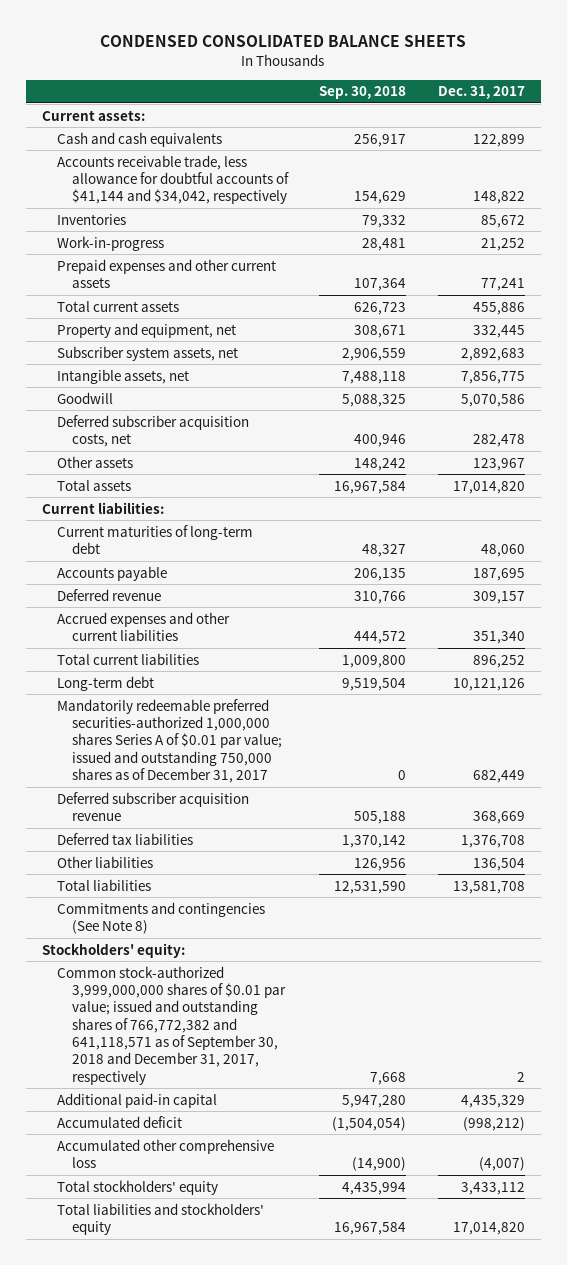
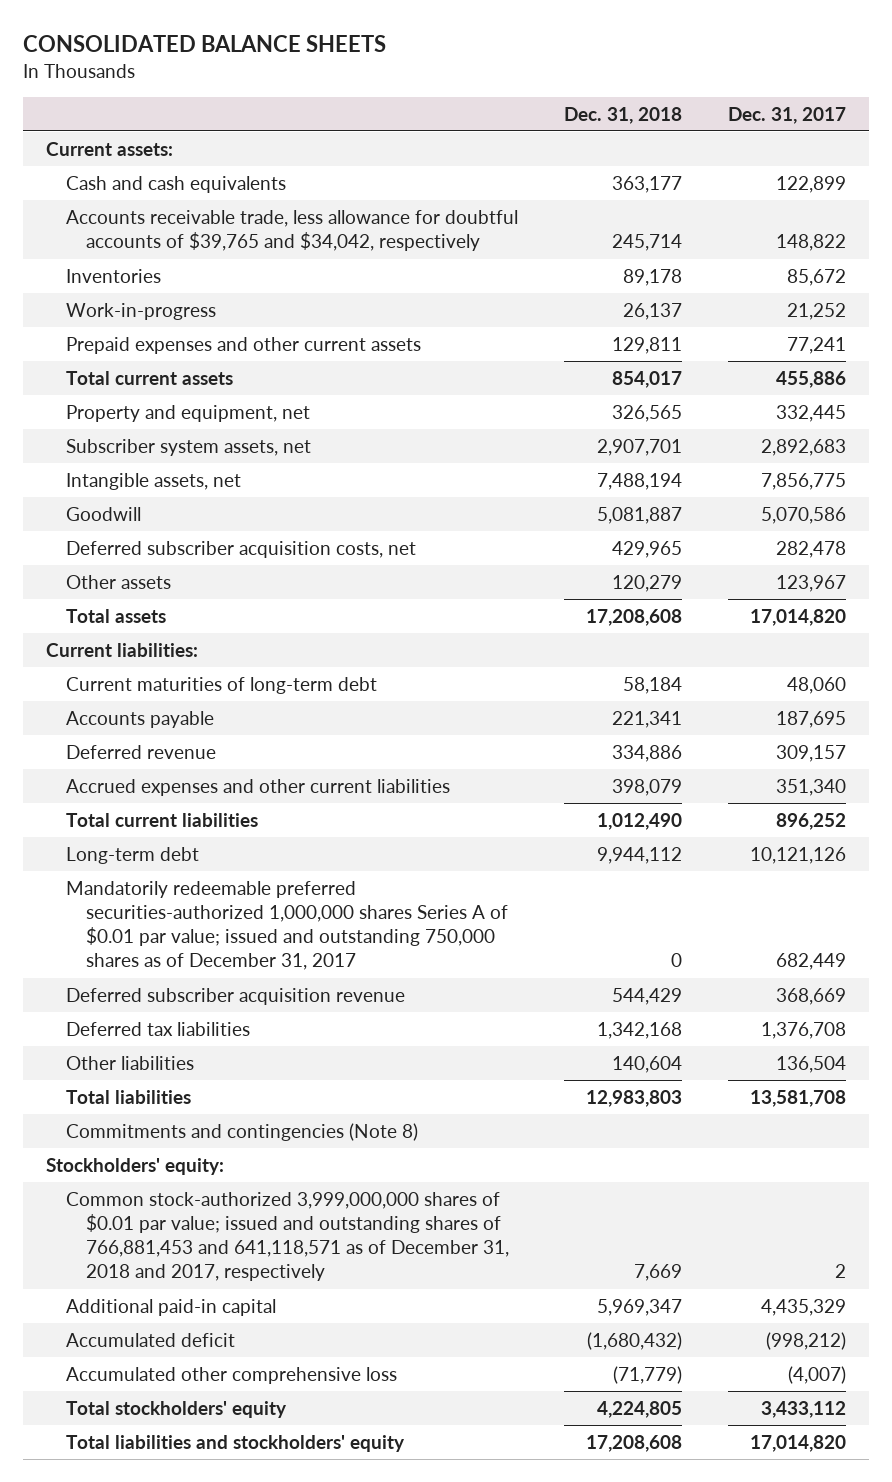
[100,35,467,48] CONDENSED CONSOLIDATED BALANCE SHEETS -> [22,35,386,53] CONSOLIDATED BALANCE SHEETS
[319,86,407,100] Sep. 30, 2018 -> none
none -> [563,106,682,124] Dec. 31, 2018
[56,154,289,205] Accounts receivable trade, less allowance for doubtful accounts of $41,144 and $34,042, respectively -> [65,209,518,252] Accounts receivable trade, less allowance for doubtful accounts of $39,765 and $34,042, respectively
[56,901,265,935] Commitments and contingencies (See Note 8) -> [65,1122,418,1141] Commitments and contingencies (Note 8)
[56,965,286,1085] Common stock-authorized 3,999,000,000 shares of $0.01 par value; issued and outstanding shares of 766,772,382 and 641,118,571 as of September 30, 2018 and December 31, 2017, respectively -> [65,1191,509,1282] Common stock-authorized 3,999,000,000 shares of $0.01 par value; issued and outstanding shares of 766,881,453 and 641,118,571 as of December 31, 2018 and 2017, respectively

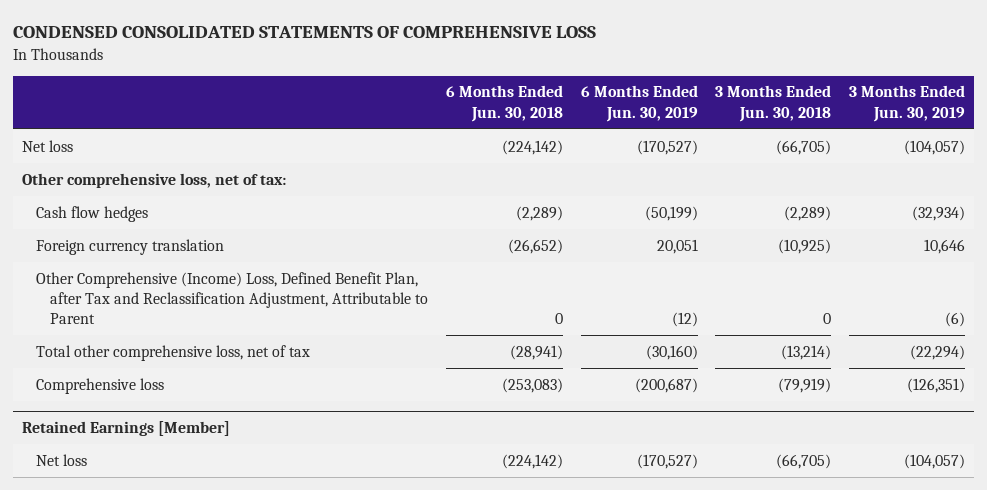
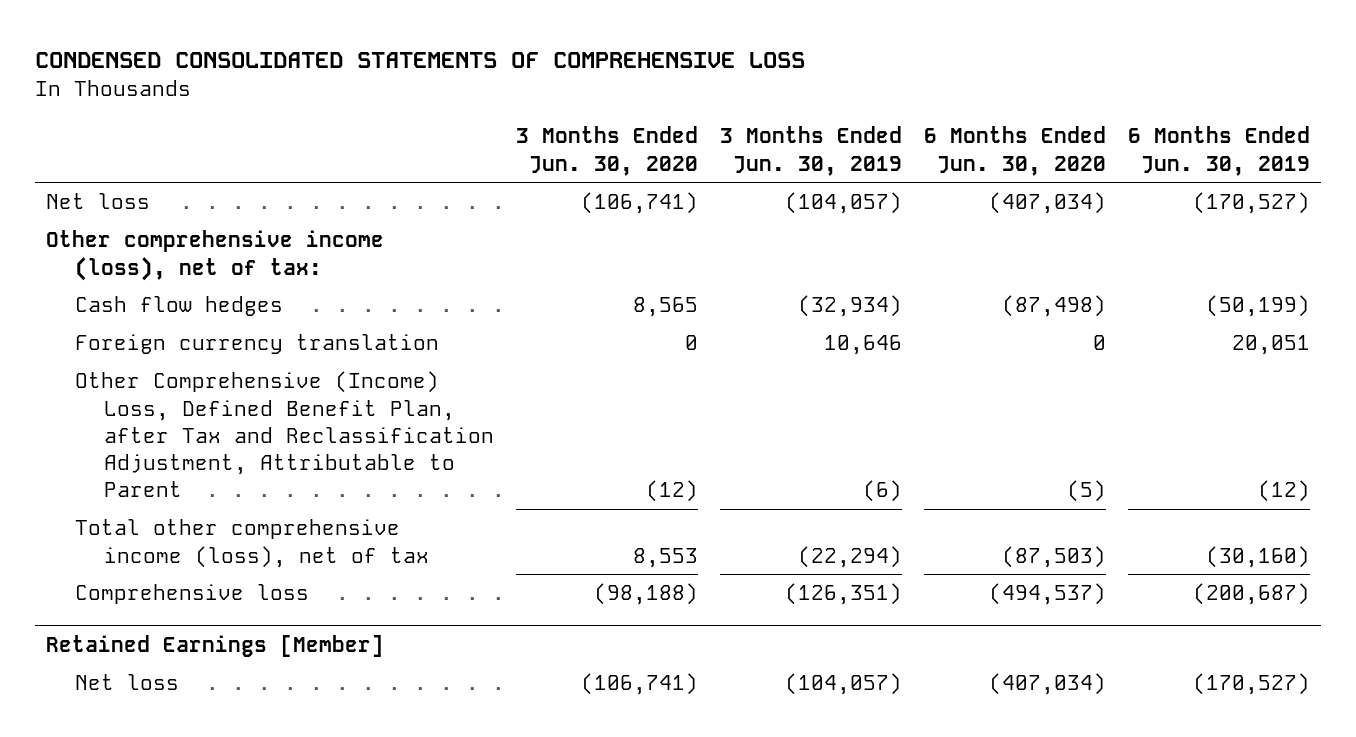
[445,85,563,122] 6 Months Ended Jun. 30, 2018 -> none
[715,85,832,122] 3 Months Ended Jun. 30, 2018 -> none
none -> [515,126,698,176] 3 Months Ended Jun. 30, 2020
none -> [924,126,1107,176] 6 Months Ended Jun. 30, 2020
[21,172,286,188] Other comprehensive loss, net of tax: -> [46,230,385,281] Other comprehensive income (loss), net of tax:
[35,344,310,361] Total other comprehensive loss, net of tax -> [74,519,429,568] Total other comprehensive income (loss), net of tax

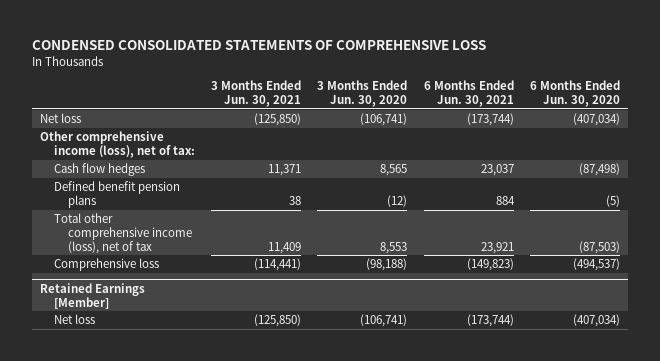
[719,126,902,176] 3 Months Ended Jun. 30, 2019 -> none
[1128,126,1311,176] 6 Months Ended Jun. 30, 2019 -> none
none -> [211,80,302,108] 3 Months Ended Jun. 30, 2021
none -> [423,80,514,108] 6 Months Ended Jun. 30, 2021
[74,334,439,355] Foreign currency translation -> none
[74,371,494,497] Other Comprehensive (Income) Loss, Defined Benefit Plan, after Tax and Reclassification Adjustment, Attributable to Parent -> [54,181,181,208] Defined benefit pension plans

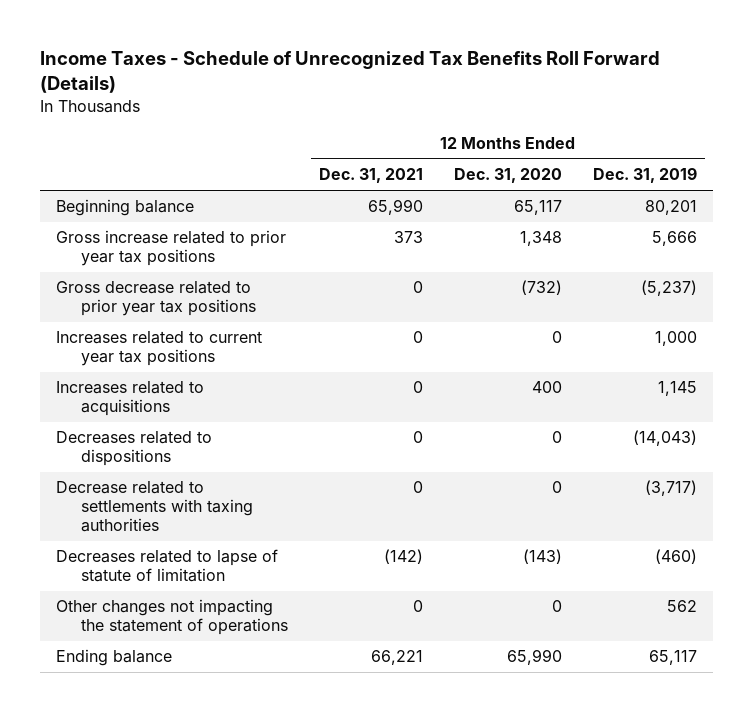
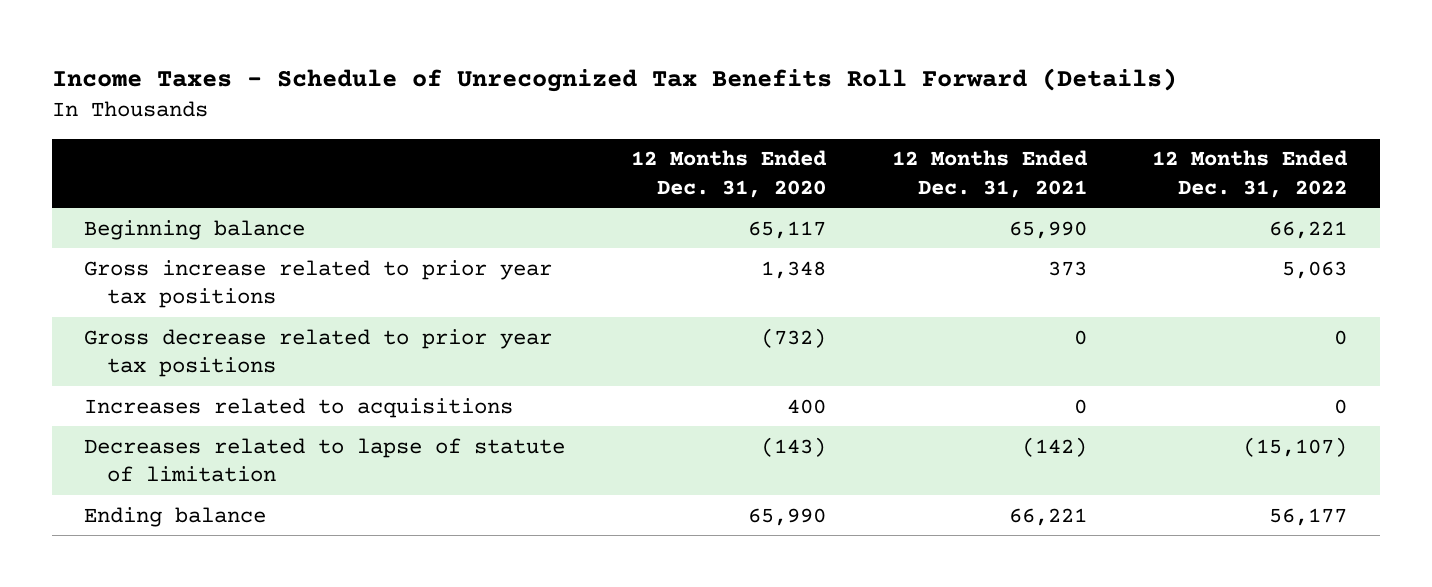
[593,167,698,184] Dec. 31, 2019 -> none
none -> [1152,150,1349,198] 12 Months Ended Dec. 31, 2022
[56,331,263,367] Increases related to current year tax positions -> none
[56,431,213,467] Decreases related to dispositions -> none
[56,481,253,533] Decrease related to settlements with taxing authorities -> none
[56,599,288,636] Other changes not impacting the statement of operations -> none

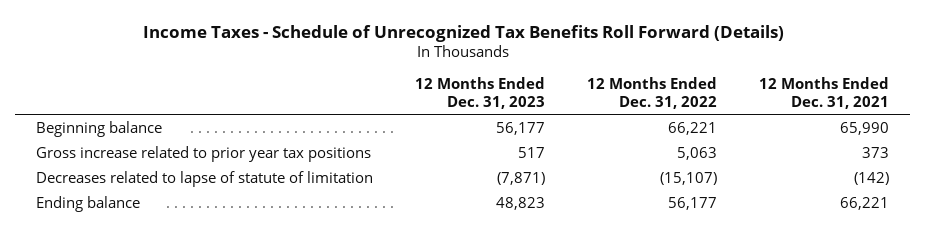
[631,150,828,198] 12 Months Ended Dec. 31, 2020 -> none
none -> [415,77,546,109] 12 Months Ended Dec. 31, 2023
[84,328,553,377] Gross decrease related to prior year tax positions -> none
[84,397,514,418] Increases related to acquisitions -> none

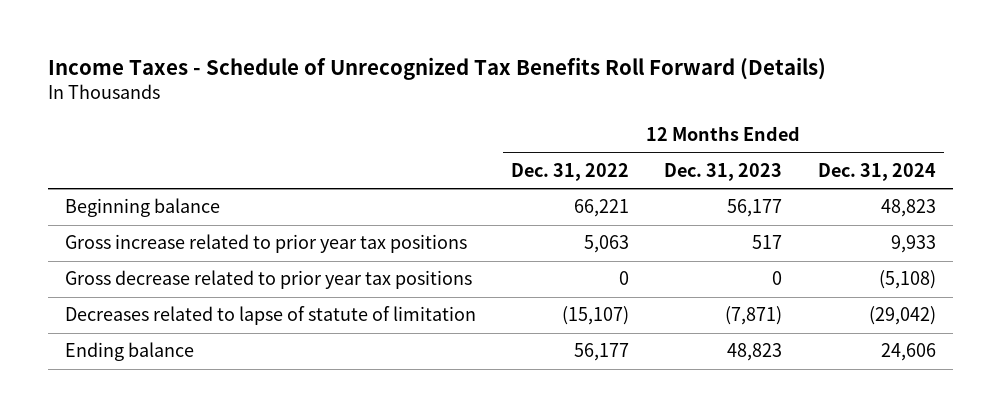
[758,77,889,109] 12 Months Ended Dec. 31, 2021 -> none
none -> [817,162,936,181] Dec. 31, 2024
none -> [65,270,473,290] Gross decrease related to prior year tax positions

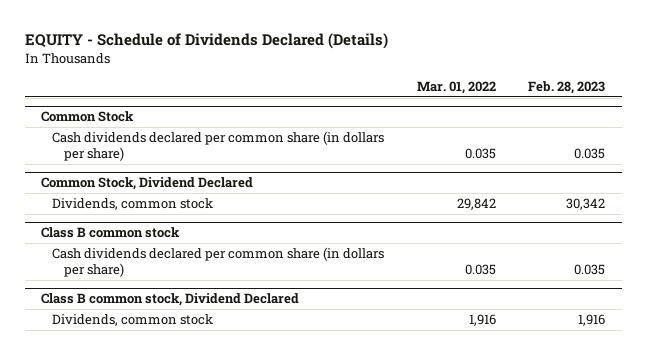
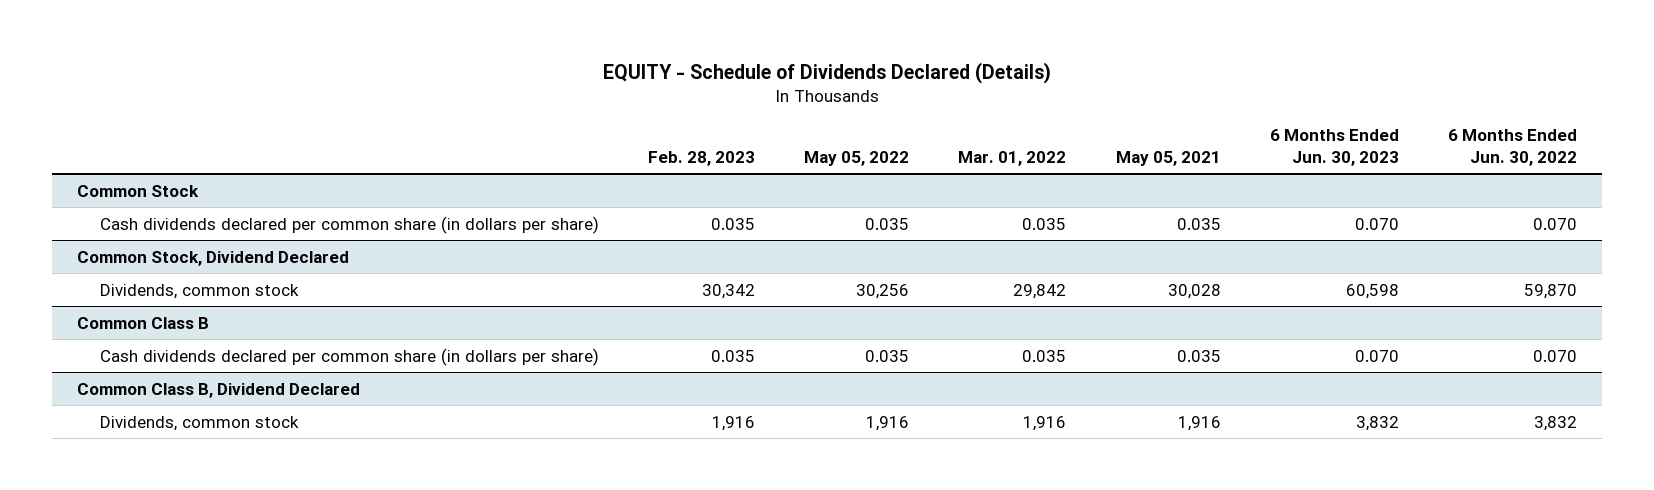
none -> [804,150,910,166] May 05, 2022
none -> [1115,150,1221,166] May 05, 2021
none -> [1269,128,1399,166] 6 Months Ended Jun. 30, 2023
none -> [1448,128,1578,166] 6 Months Ended Jun. 30, 2022
[41,227,181,239] Class B common stock -> [76,316,209,329] Common Class B
[41,293,300,307] Class B common stock, Dividend Declared -> [76,382,360,398] Common Class B, Dividend Declared

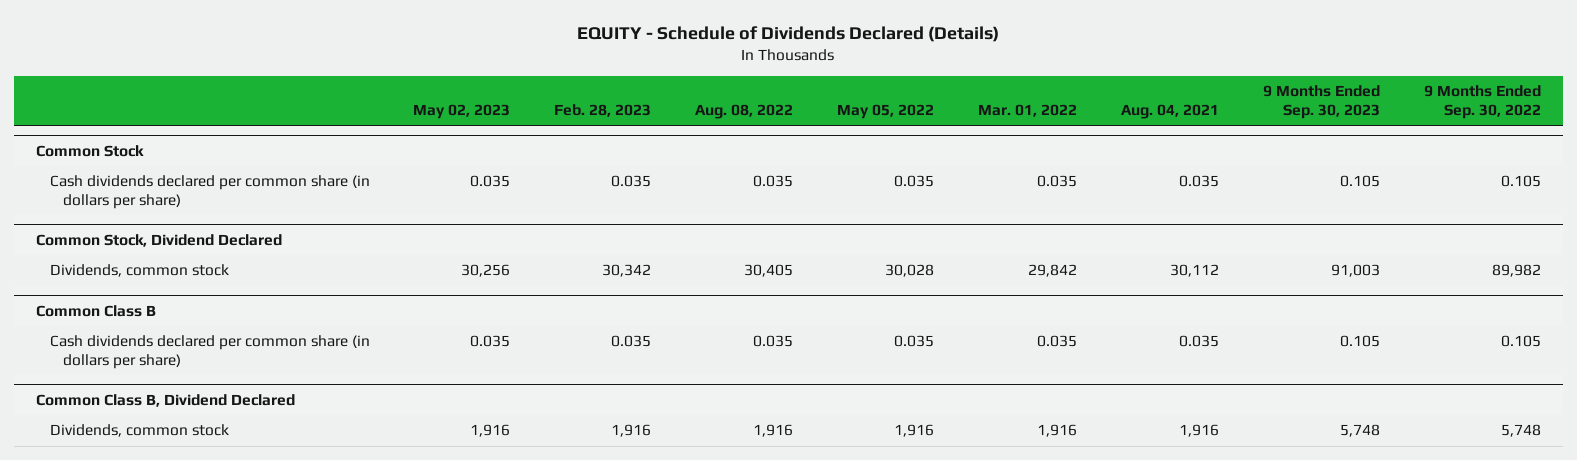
[1115,150,1221,166] May 05, 2021 -> none
[1269,128,1399,166] 6 Months Ended Jun. 30, 2023 -> none
[1448,128,1578,166] 6 Months Ended Jun. 30, 2022 -> none
none -> [413,103,511,119] May 02, 2023
none -> [695,103,794,119] Aug. 08, 2022
none -> [1120,103,1219,119] Aug. 04, 2021
none -> [1262,85,1380,119] 9 Months Ended Sep. 30, 2023
none -> [1423,85,1541,119] 9 Months Ended Sep. 30, 2022
[856,283,910,299] 30,256 -> [885,264,935,278] 30,028

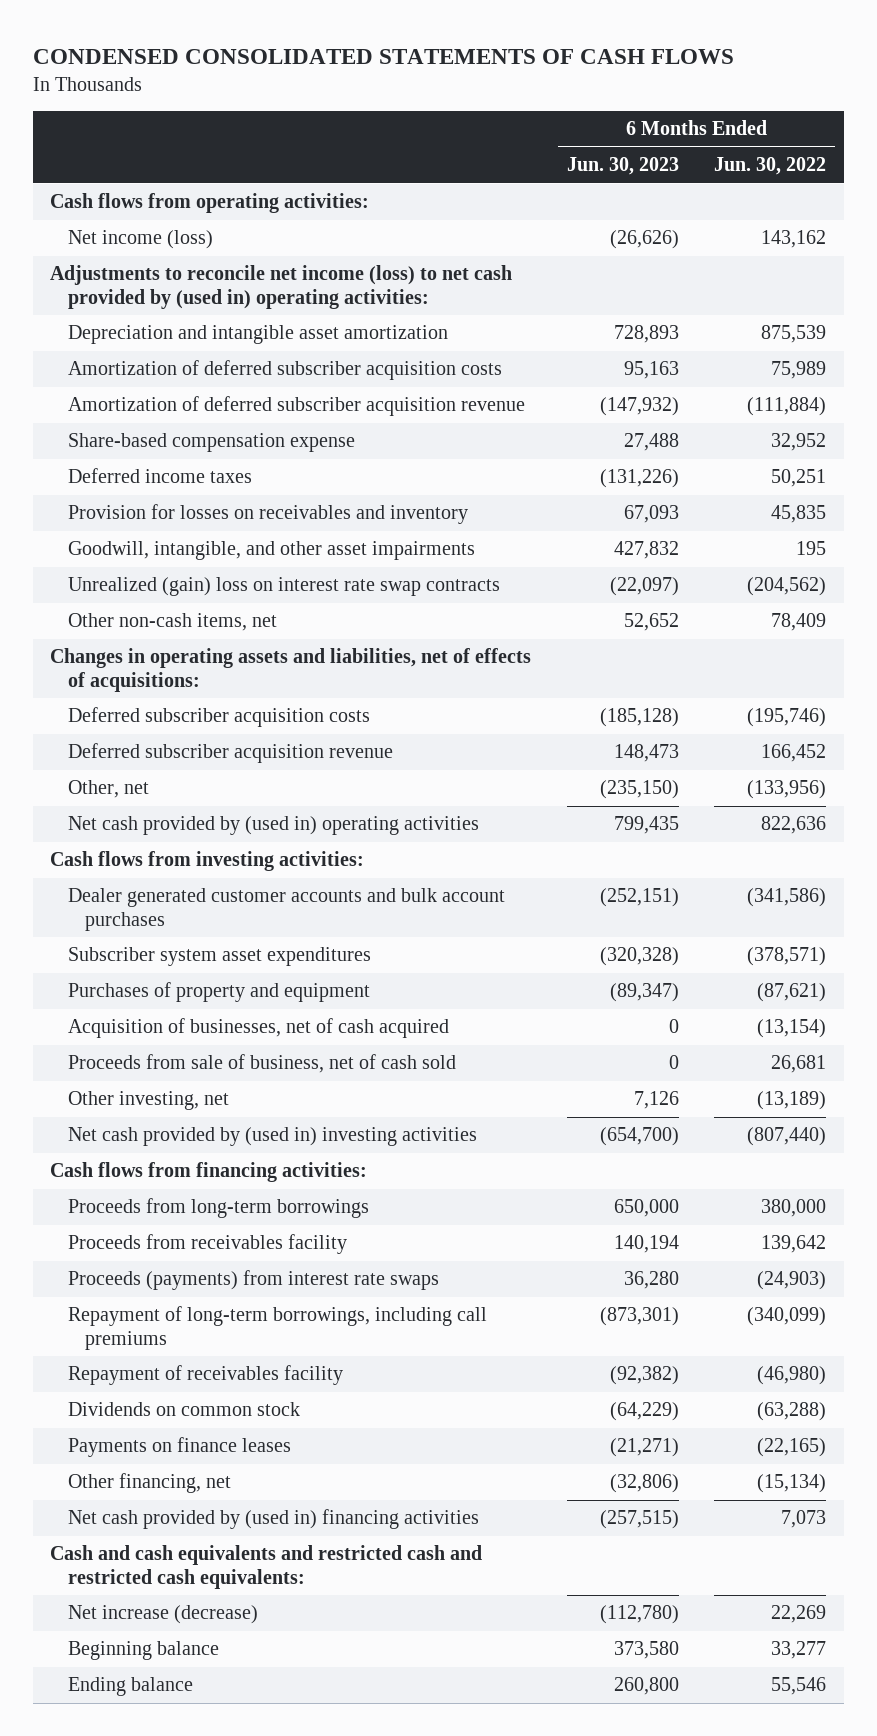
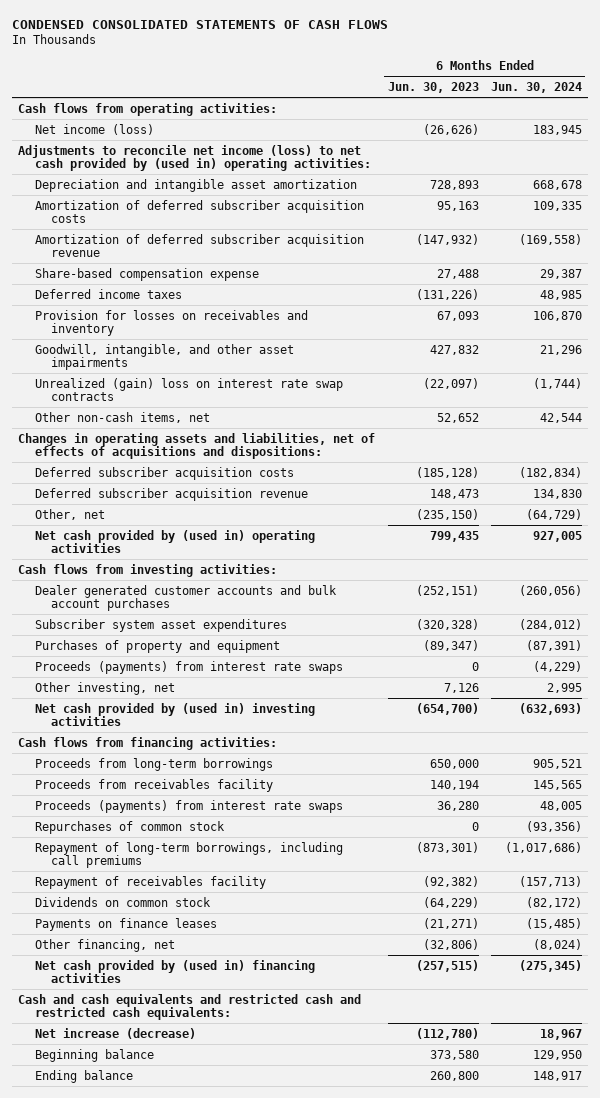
[714,157,827,176] Jun. 30, 2022 -> none
none -> [491,82,583,94] Jun. 30, 2024
[50,648,532,692] Changes in operating assets and liabilities, net of effects of acquisitions: -> [17,432,375,459] Changes in operating assets and liabilities, net of effects of acquisitions and dispositions:
[67,1018,449,1039] Acquisition of businesses, net of cash acquired -> none
[67,1054,456,1074] Proceeds from sale of business, net of cash sold -> none
none -> [34,660,343,674] Proceeds (payments) from interest rate swaps
none -> [34,820,225,834] Repurchases of common stock

